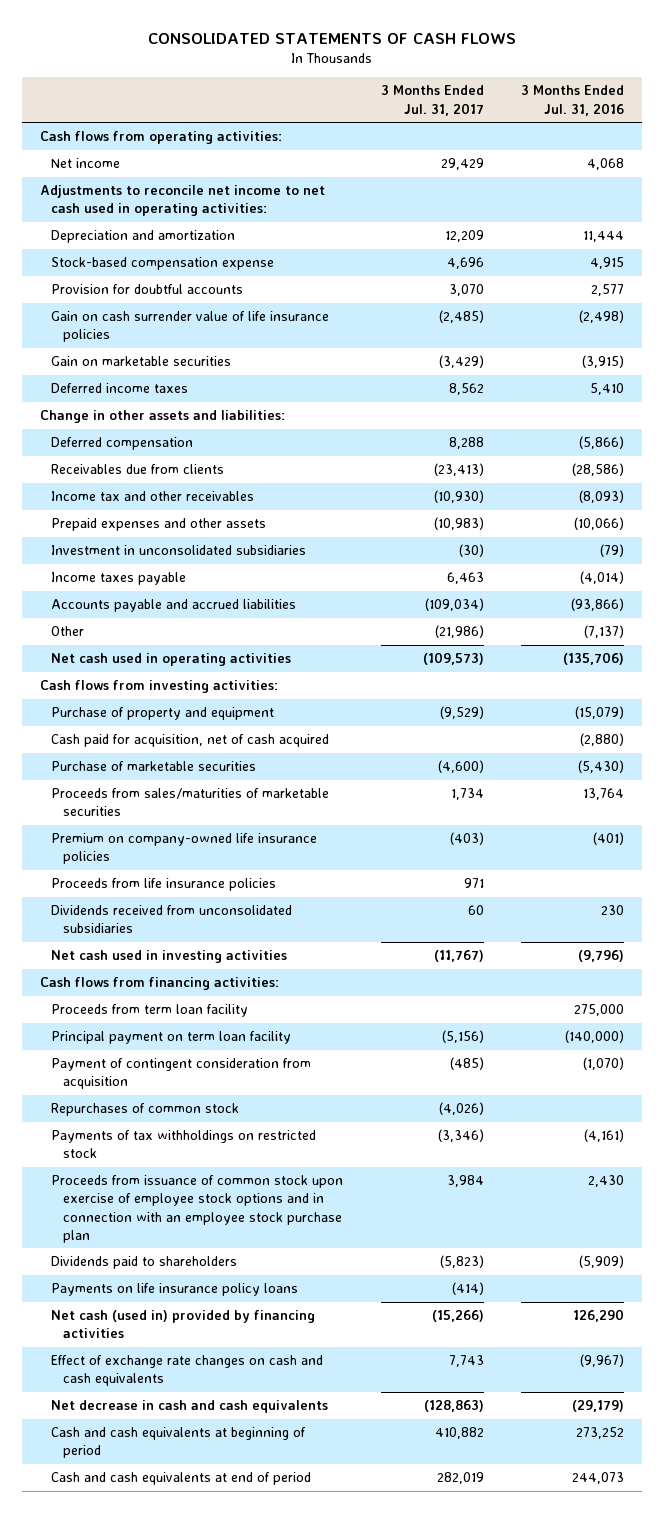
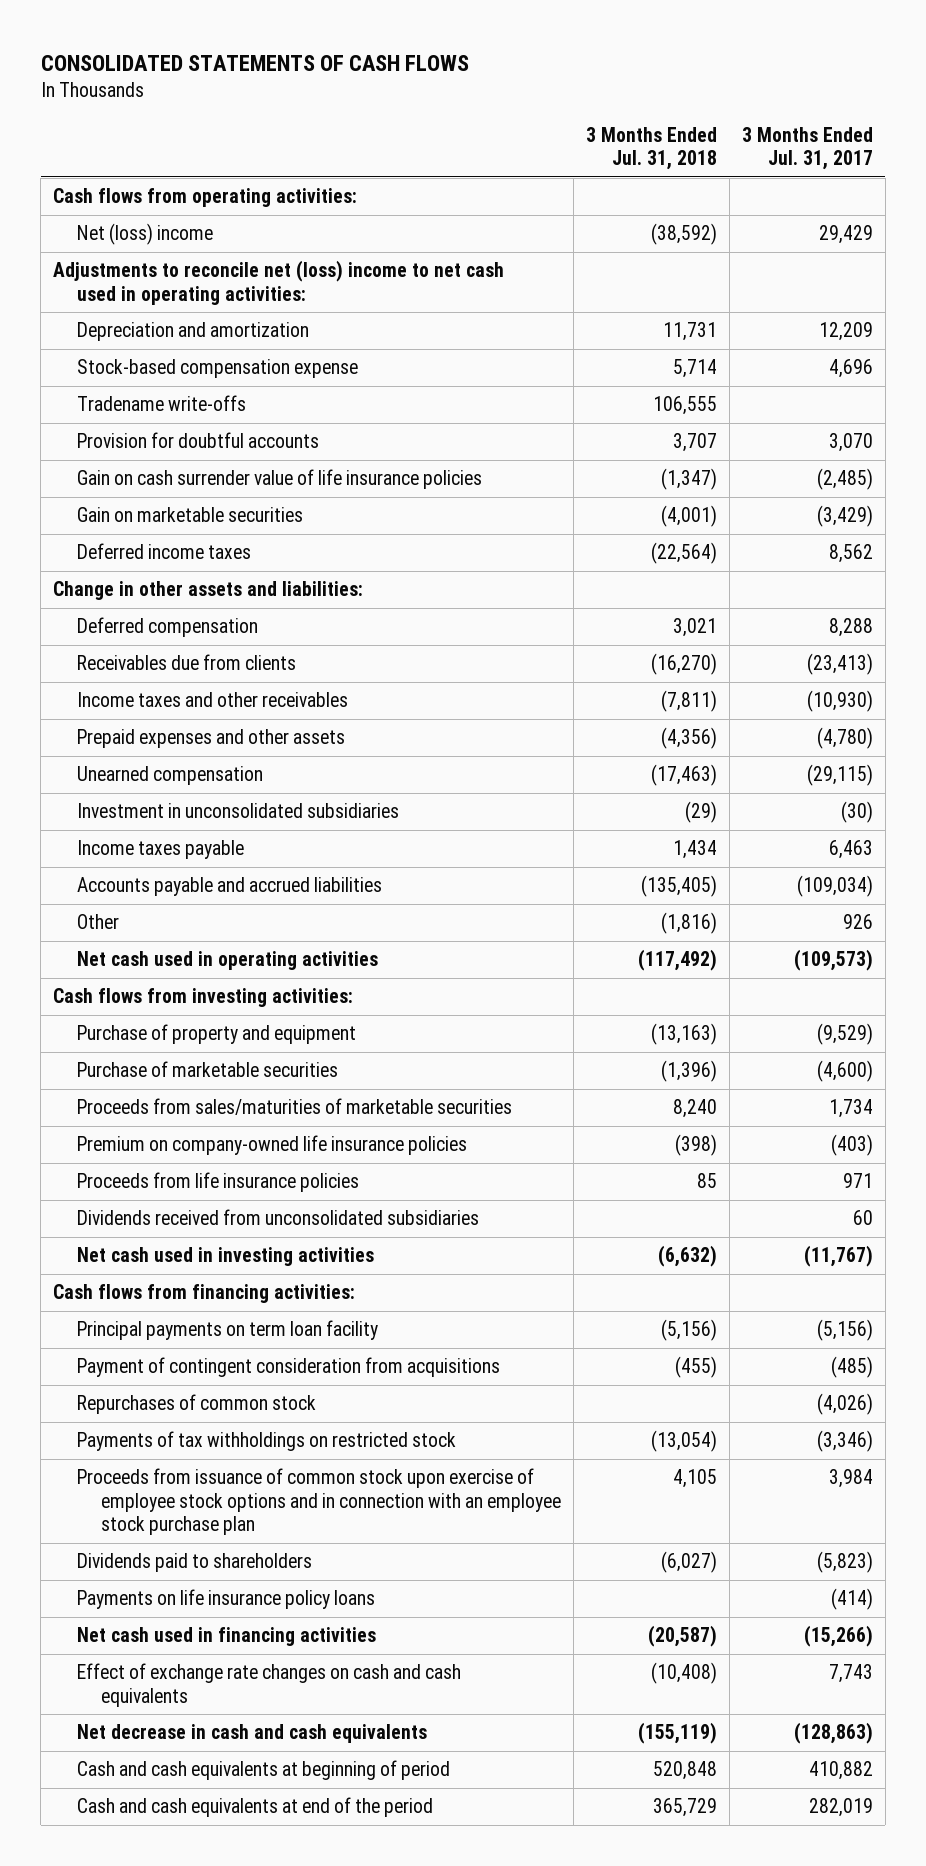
[520,85,624,116] 3 Months Ended Jul. 31, 2016 -> none
none -> [585,127,717,171] 3 Months Ended Jul. 31, 2018
[51,158,121,169] Net income -> [77,223,214,246] Net (loss) income
[40,185,326,217] Adjustments to reconcile net income to net cash used in operating activities: -> [53,260,505,305] Adjustments to reconcile net (loss) income to net cash used in operating activities:
none -> [77,395,247,412] Tradename write-offs
[51,491,255,502] Income tax and other receivables -> [77,692,349,708] Income taxes and other receivables
[433,517,484,531] (10,983) -> [816,727,873,750] (4,780)
none -> [77,766,264,786] Unearned compensation
[434,625,484,639] (21,986) -> [842,914,873,930] 926
[51,734,330,748] Cash paid for acquisition, net of cash acquired -> none
[51,1004,249,1018] Proceeds from term loan facility -> none
[51,1031,292,1045] Principal payment on term loan facility -> [77,1320,379,1341] Principal payments on term loan facility
[51,1058,312,1090] Payment of contingent consideration from acquisition -> [77,1357,501,1378] Payment of contingent consideration from acquisitions
[51,1310,316,1339] Net cash (used in) provided by financing activities -> [77,1627,377,1647] Net cash used in financing activities
[51,1472,312,1486] Cash and cash equivalents at end of period -> [77,1797,434,1818] Cash and cash equivalents at end of the period

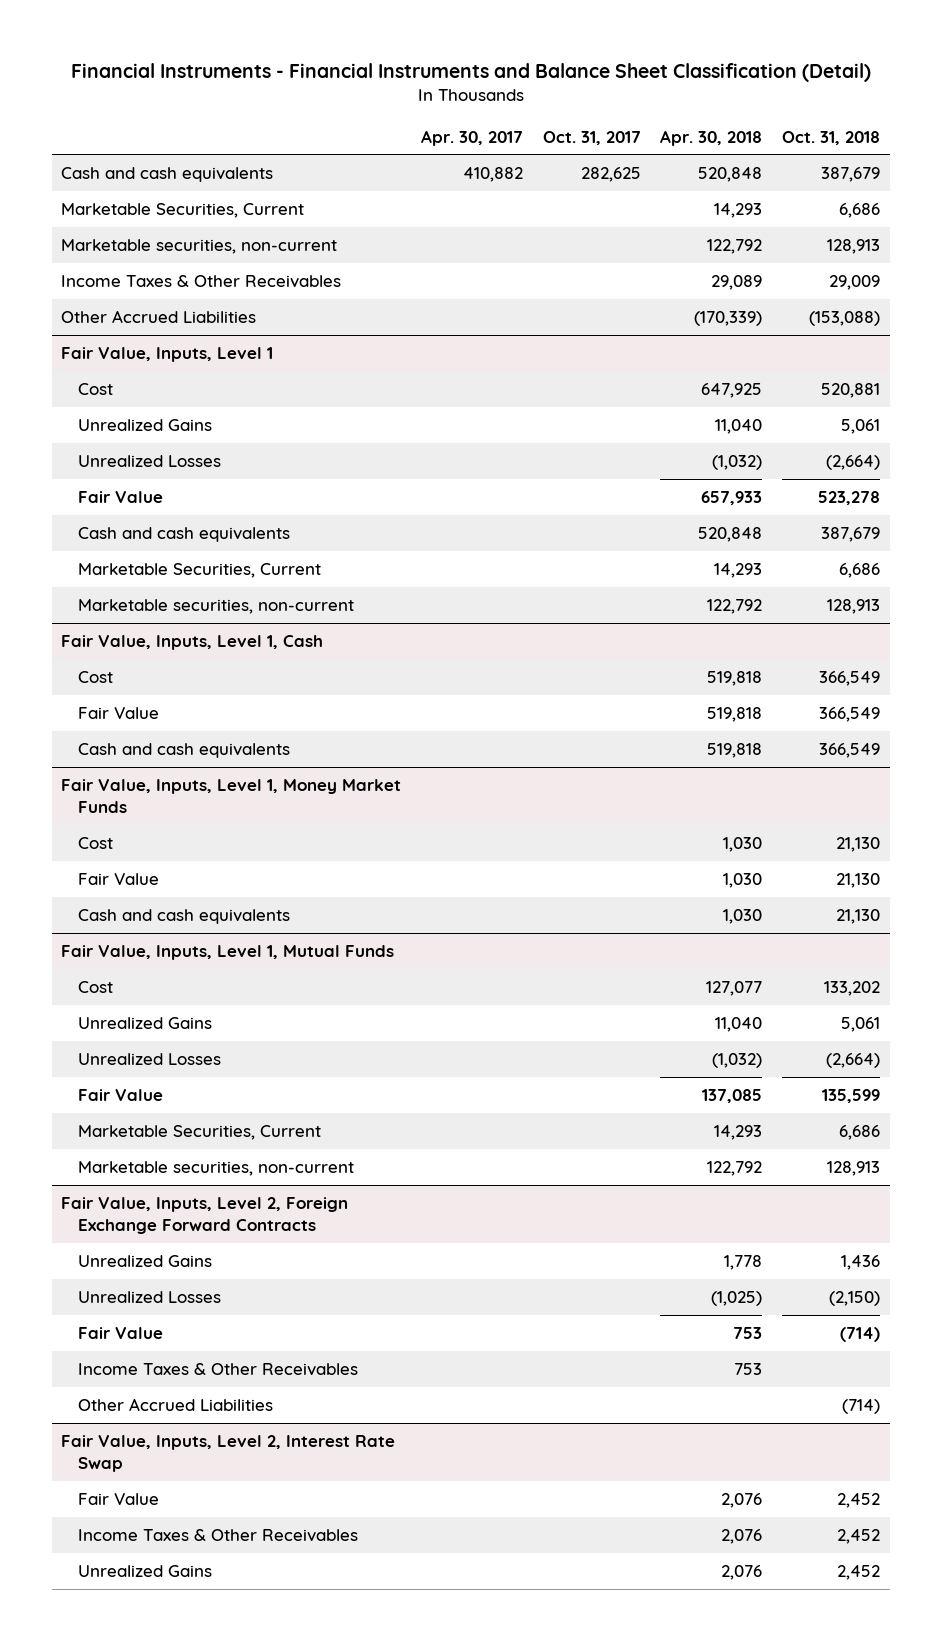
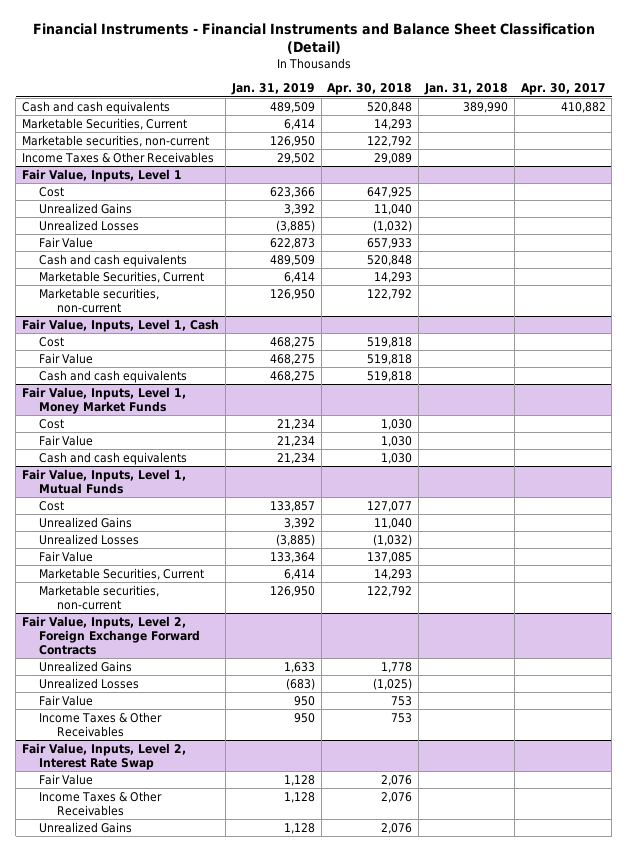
[542,130,641,145] Oct. 31, 2017 -> none
[781,130,880,145] Oct. 31, 2018 -> none
none -> [230,83,315,96] Jan. 31, 2019
none -> [423,83,508,96] Jan. 31, 2018
[61,309,257,323] Other Accrued Liabilities -> none
[77,1397,273,1411] Other Accrued Liabilities -> none

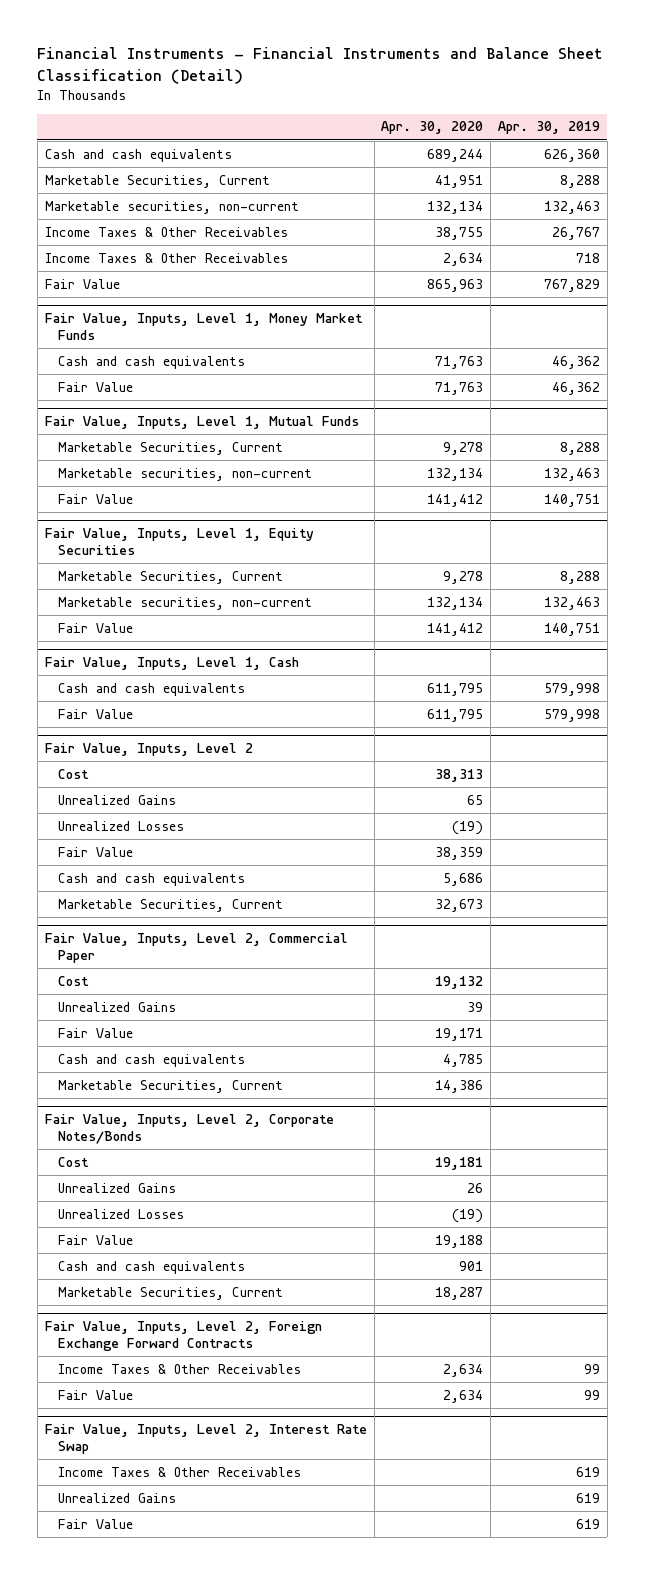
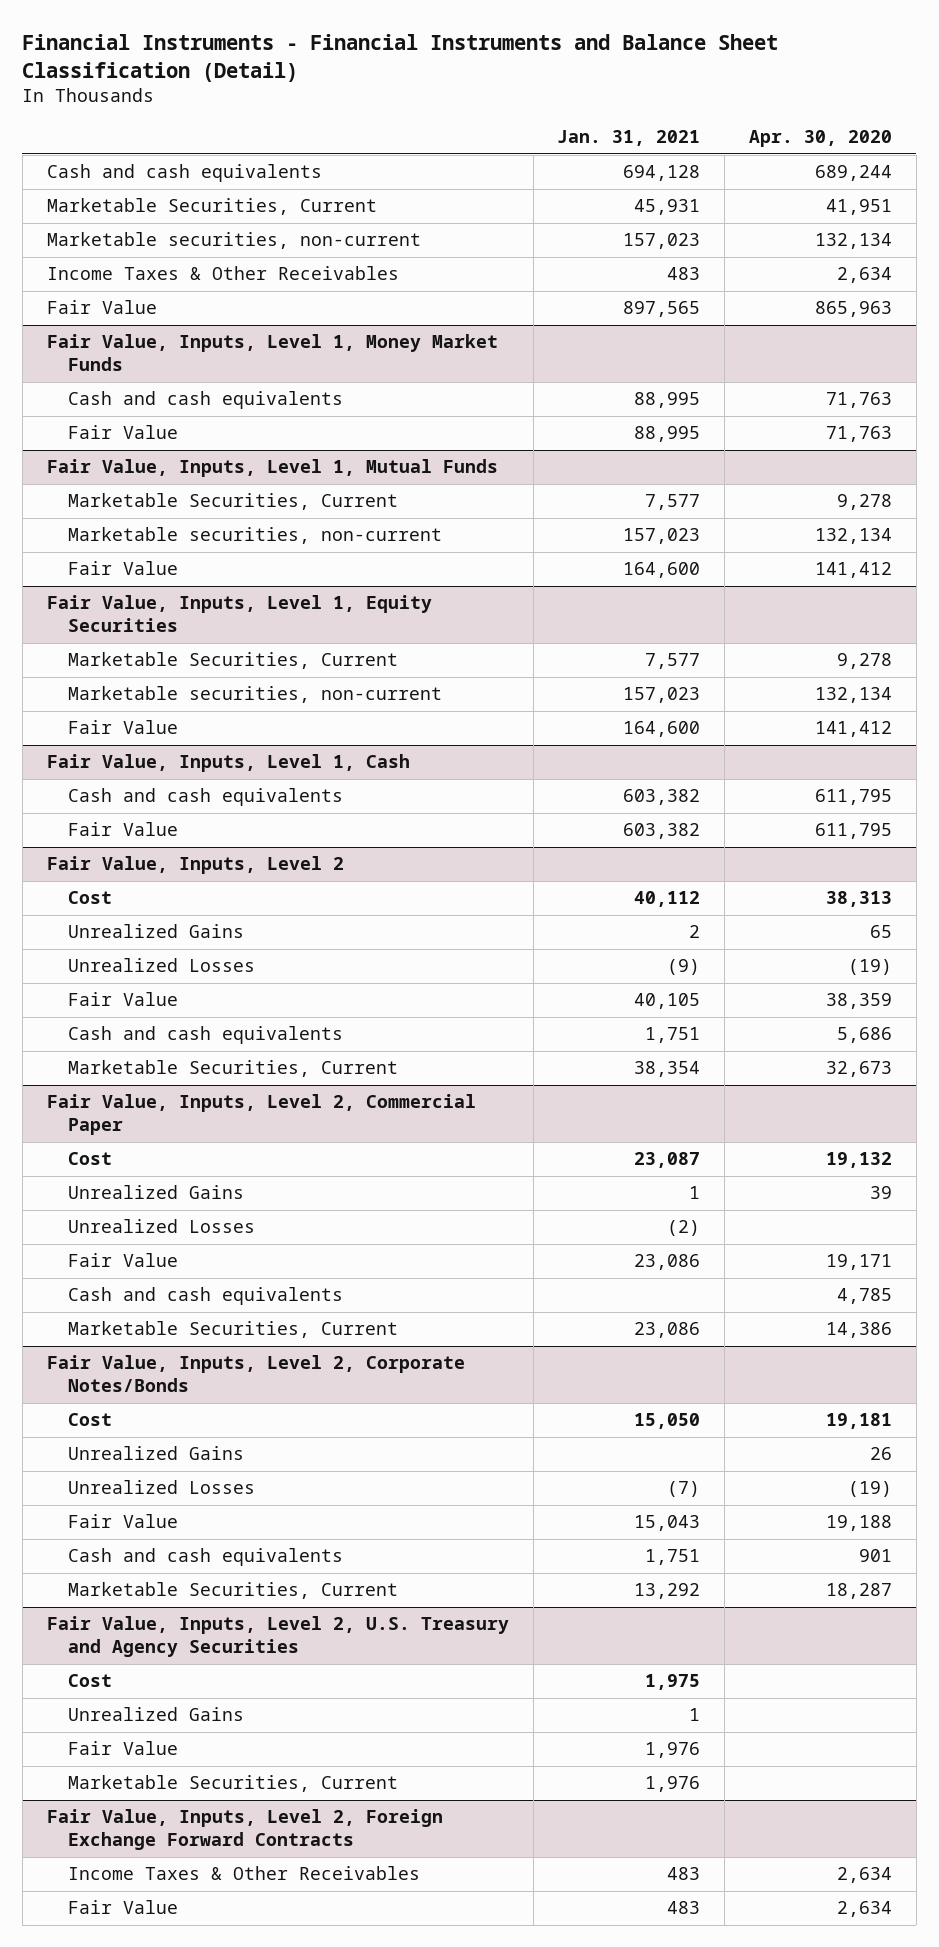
[498,121,601,135] Apr. 30, 2019 -> none
none -> [557,130,701,147] Jan. 31, 2021
[44,226,288,237] Income Taxes & Other Receivables -> none
none -> [67,1219,255,1234] Unrealized Losses
none -> [46,1616,509,1658] Fair Value, Inputs, Level 2, U.S. Treasury and Agency Securities
none -> [67,1674,112,1688] Cost
none -> [67,1707,244,1722] Unrealized Gains
none -> [67,1741,178,1756] Fair Value
none -> [67,1775,398,1793] Marketable Securities, Current
[44,1424,367,1454] Fair Value, Inputs, Level 2, Interest Rate Swap -> none
[57,1466,301,1477] Income Taxes & Other Receivables -> none
[57,1492,176,1503] Unrealized Gains -> none
[57,1518,133,1529] Fair Value -> none

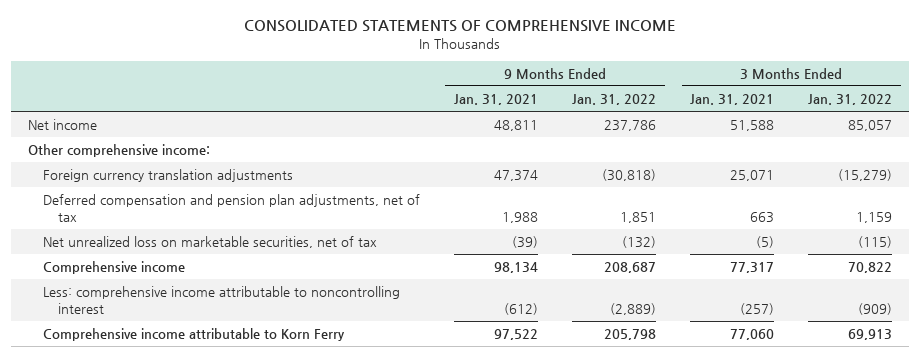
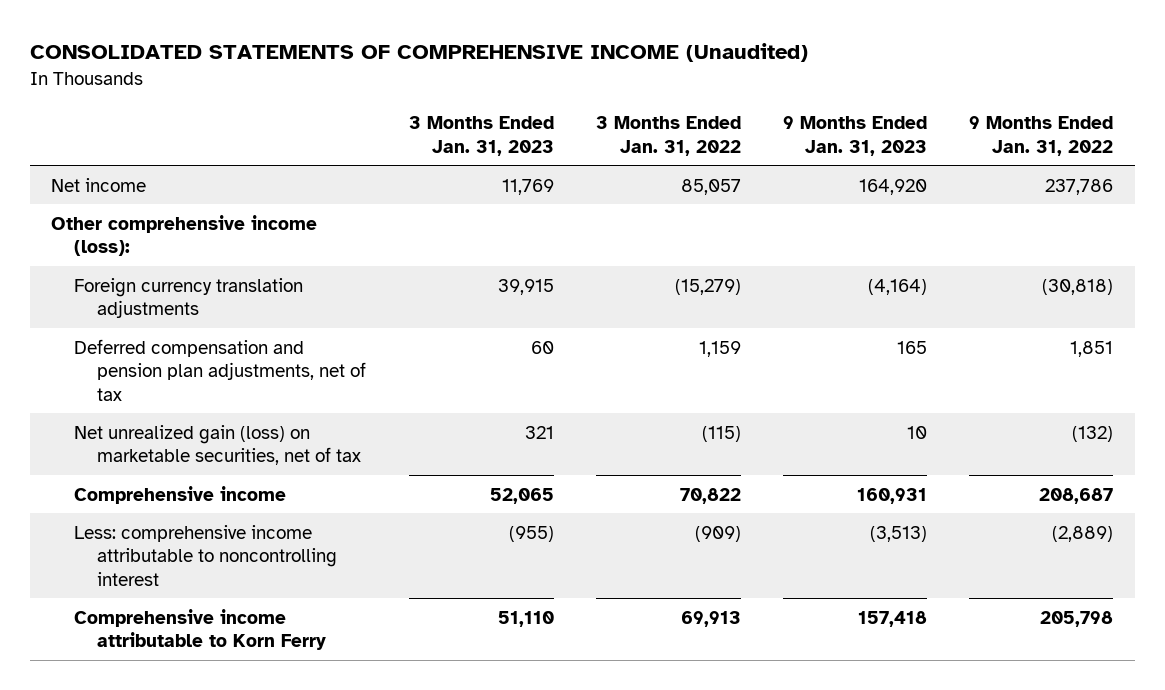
[243,20,676,33] CONSOLIDATED STATEMENTS OF COMPREHENSIVE INCOME -> [30,43,809,63] CONSOLIDATED STATEMENTS OF COMPREHENSIVE INCOME (Unaudited)
[453,94,538,106] Jan. 31, 2021 -> none
[690,94,775,106] Jan. 31, 2021 -> none
none -> [408,115,554,156] 3 Months Ended Jan. 31, 2023
none -> [783,115,928,156] 9 Months Ended Jan. 31, 2023
[27,144,210,158] Other comprehensive income: -> [51,214,318,257] Other comprehensive income (loss):
[42,236,377,249] Net unrealized loss on marketable securities, net of tax -> [74,424,362,466] Net unrealized gain (loss) on marketable securities, net of tax

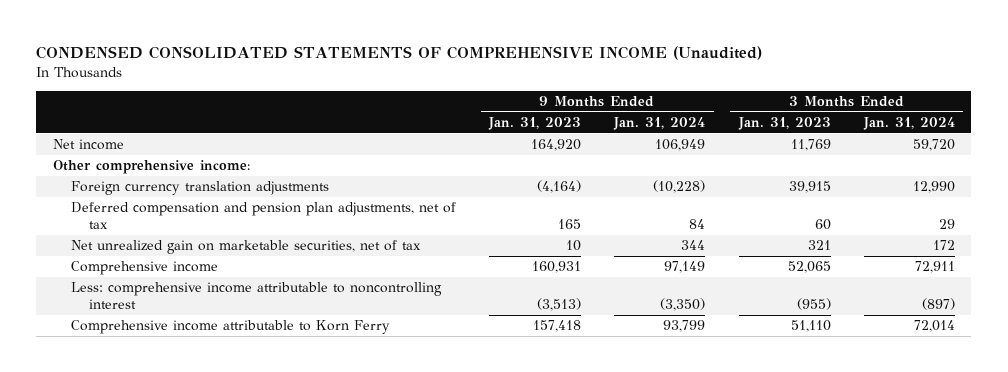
[30,43,809,63] CONSOLIDATED STATEMENTS OF COMPREHENSIVE INCOME (Unaudited) -> [36,45,763,60] CONDENSED CONSOLIDATED STATEMENTS OF COMPREHENSIVE INCOME (Unaudited)
[595,115,741,156] 3 Months Ended Jan. 31, 2022 -> none
[969,115,1114,156] 9 Months Ended Jan. 31, 2022 -> none
none -> [613,117,706,131] Jan. 31, 2024
none -> [862,117,955,131] Jan. 31, 2024
[51,214,318,257] Other comprehensive income (loss): -> [52,160,250,175] Other comprehensive income:
[74,424,362,466] Net unrealized gain (loss) on marketable securities, net of tax -> [71,240,422,255] Net unrealized gain on marketable securities, net of tax

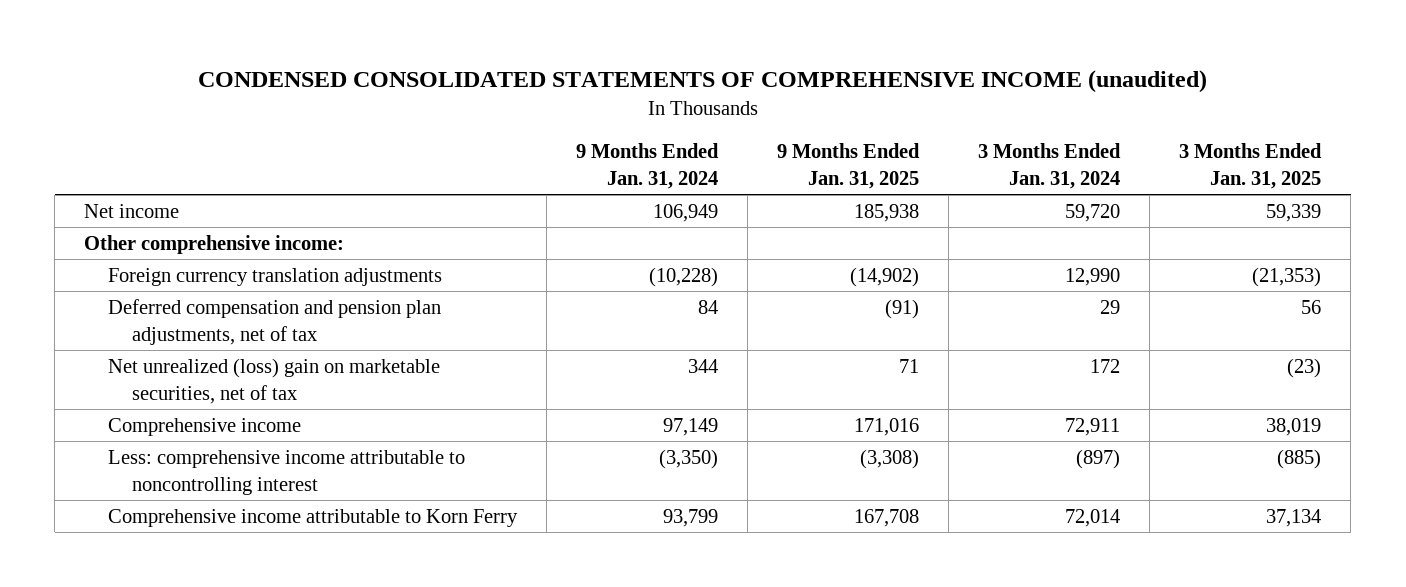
[36,45,763,60] CONDENSED CONSOLIDATED STATEMENTS OF COMPREHENSIVE INCOME (Unaudited) -> [197,69,1207,93] CONDENSED CONSOLIDATED STATEMENTS OF COMPREHENSIVE INCOME (unaudited)
[488,117,582,131] Jan. 31, 2023 -> none
[737,117,831,131] Jan. 31, 2023 -> none
none -> [777,143,921,190] 9 Months Ended Jan. 31, 2025
none -> [1179,143,1323,190] 3 Months Ended Jan. 31, 2025
[71,240,422,255] Net unrealized gain on marketable securities, net of tax -> [108,357,441,404] Net unrealized (loss) gain on marketable securities, net of tax

